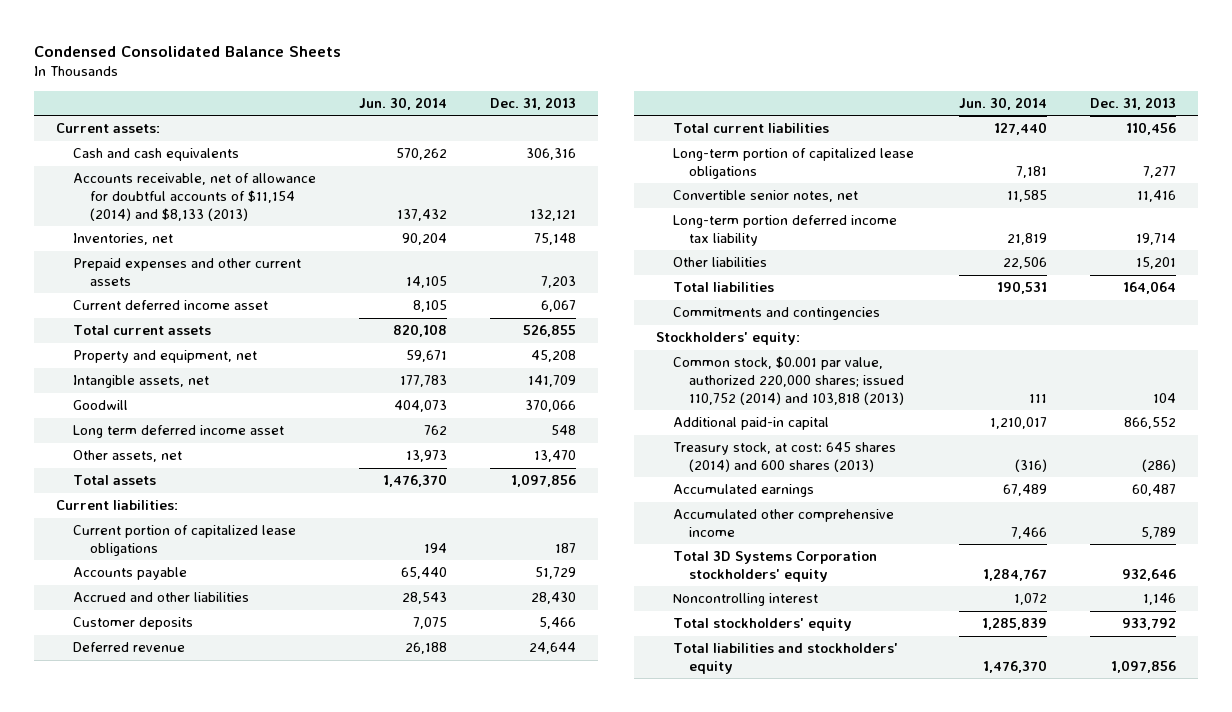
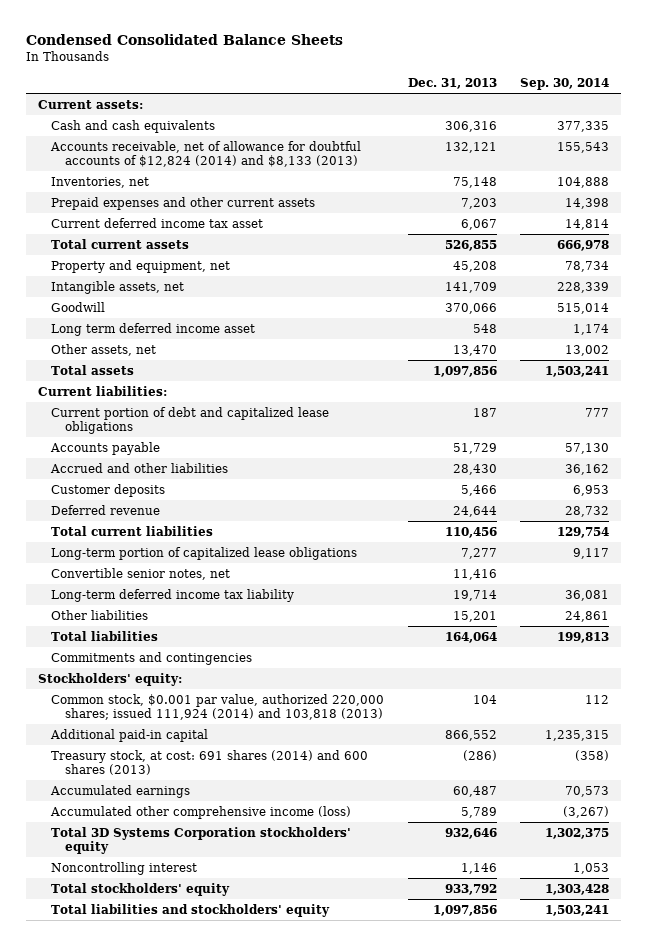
[359,97,448,111] Jun. 30, 2014 -> none
none -> [520,78,610,91] Sep. 30, 2014
[72,173,316,221] Accounts receivable, net of allowance for doubtful accounts of $11,154 (2014) and $8,133 (2013) -> [50,140,362,167] Accounts receivable, net of allowance for doubtful accounts of $12,824 (2014) and $8,133 (2013)
[72,300,268,311] Current deferred income asset -> [51,217,264,228] Current deferred income tax asset
[72,525,296,556] Current portion of capitalized lease obligations -> [51,406,330,434] Current portion of debt and capitalized lease obligations
[672,215,897,246] Long-term portion deferred income tax liability -> [51,588,295,602] Long-term deferred income tax liability
[672,356,905,405] Common stock, $0.001 par value, authorized 220,000 shares; issued 110,752 (2014) and 103,818 (2013) -> [51,693,385,720] Common stock, $0.001 par value, authorized 220,000 shares; issued 111,924 (2014) and 103,818 (2013)
[672,442,896,472] Treasury stock, at cost: 645 shares (2014) and 600 shares (2013) -> [51,749,369,775] Treasury stock, at cost: 691 shares (2014) and 600 shares (2013)
[672,509,894,537] Accumulated other comprehensive income -> [50,805,352,819] Accumulated other comprehensive income (loss)

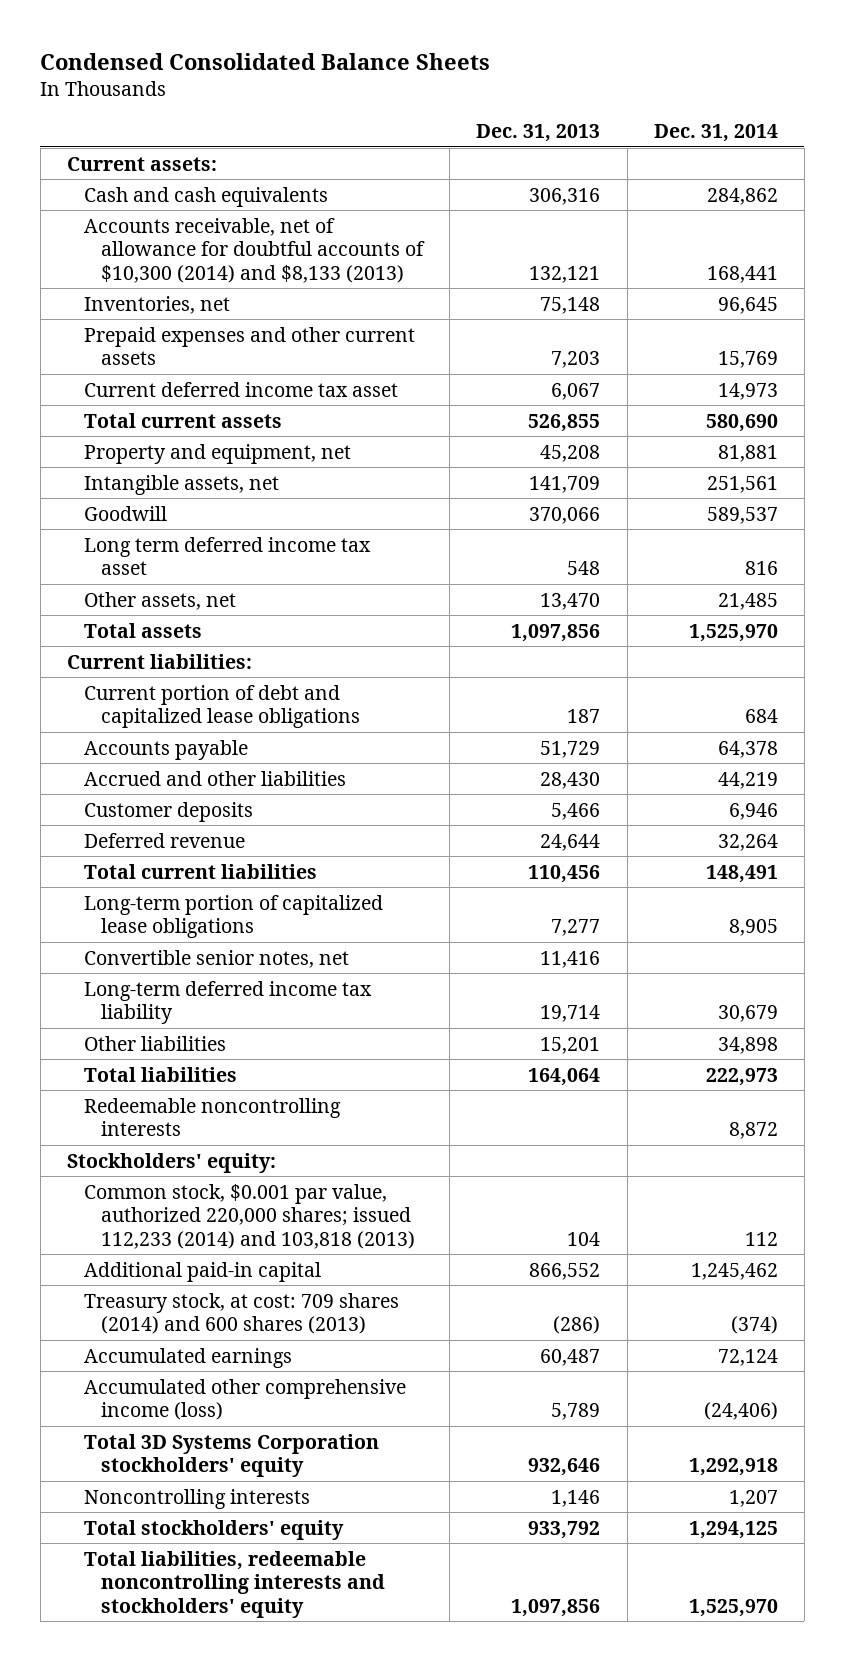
[520,78,610,91] Sep. 30, 2014 -> none
none -> [653,123,778,142] Dec. 31, 2014
[50,140,362,167] Accounts receivable, net of allowance for doubtful accounts of $12,824 (2014) and $8,133 (2013) -> [83,217,426,283] Accounts receivable, net of allowance for doubtful accounts of $10,300 (2014) and $8,133 (2013)
[51,322,256,336] Long term deferred income asset -> [83,536,371,576] Long term deferred income tax asset
[51,651,253,665] Commitments and contingencies -> none
none -> [83,1097,341,1137] Redeemable noncontrolling interests
[51,693,385,720] Common stock, $0.001 par value, authorized 220,000 shares; issued 111,924 (2014) and 103,818 (2013) -> [83,1183,416,1249] Common stock, $0.001 par value, authorized 220,000 shares; issued 112,233 (2014) and 103,818 (2013)
[51,749,369,775] Treasury stock, at cost: 691 shares (2014) and 600 shares (2013) -> [83,1292,399,1335] Treasury stock, at cost: 709 shares (2014) and 600 shares (2013)
[51,861,198,875] Noncontrolling interest -> [83,1488,310,1509] Noncontrolling interests
[51,903,331,917] Total liabilities and stockholders' equity -> [83,1550,386,1618] Total liabilities, redeemable noncontrolling interests and stockholders' equity

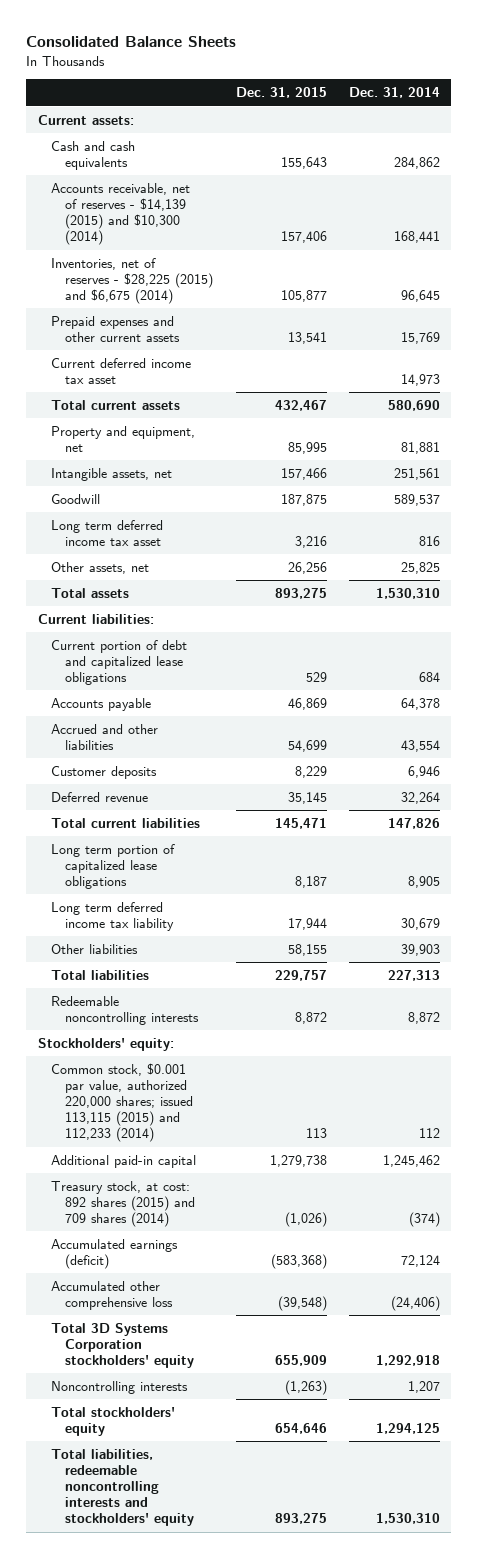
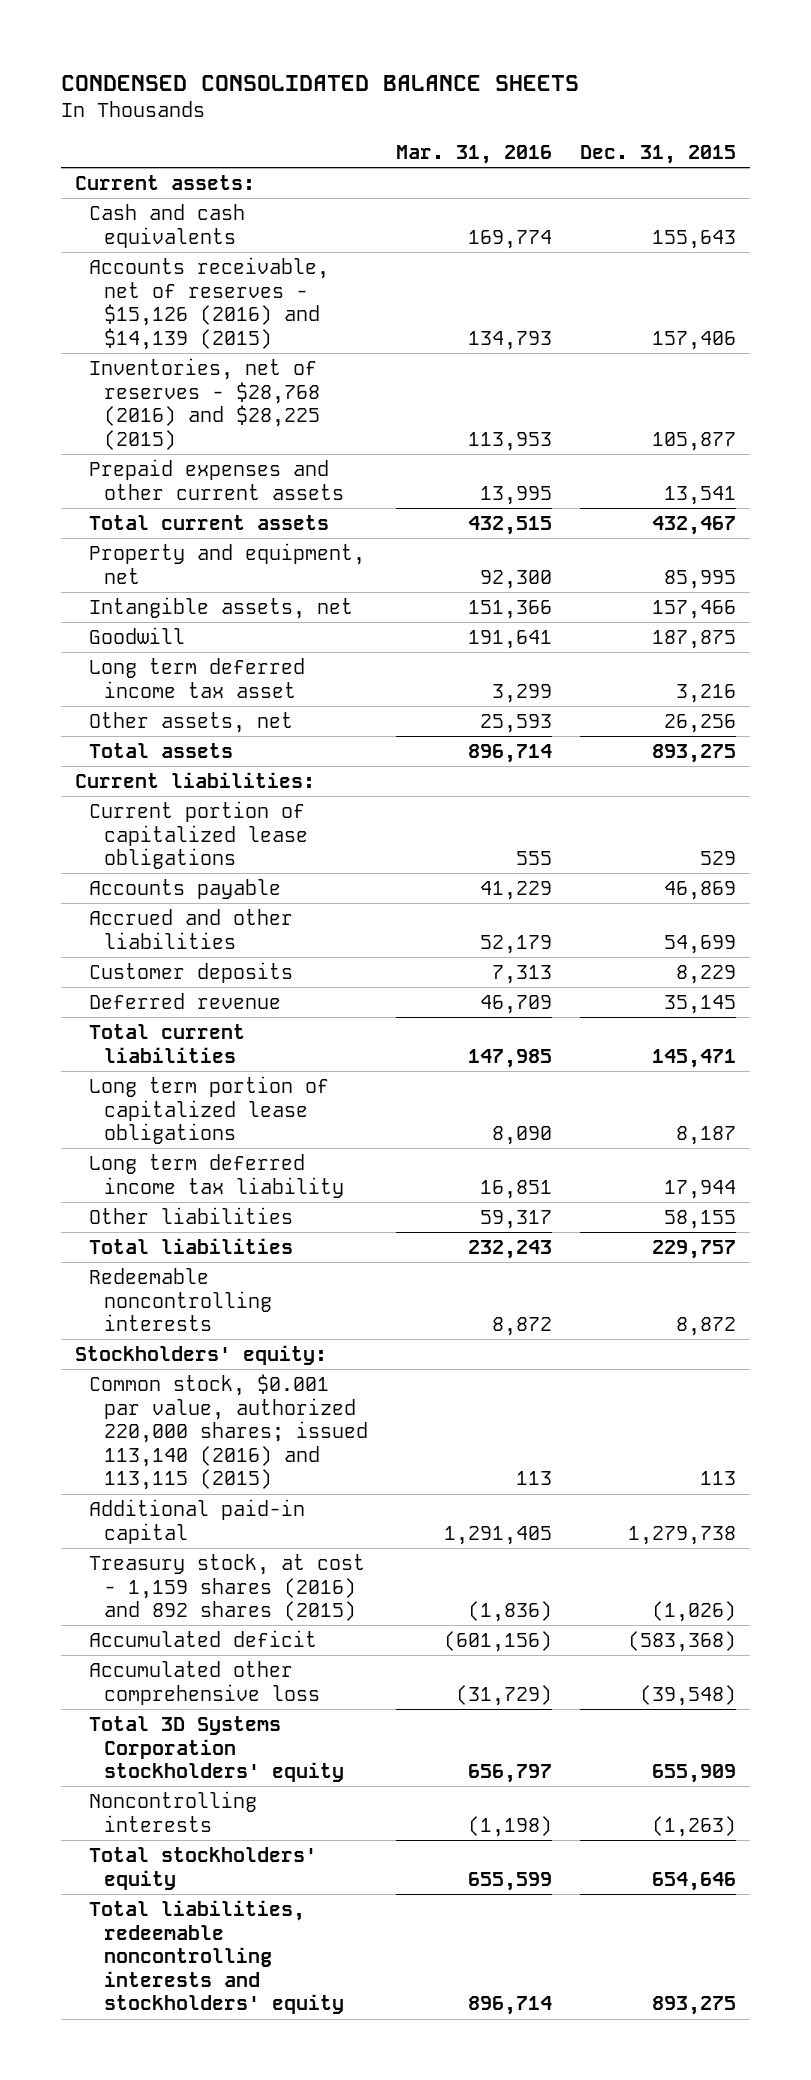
[26,36,237,48] Consolidated Balance Sheets -> [60,74,579,91] CONDENSED CONSOLIDATED BALANCE SHEETS
[348,87,440,99] Dec. 31, 2014 -> none
none -> [395,144,552,164] Mar. 31, 2016
[51,182,191,246] Accounts receivable, net of reserves - $14,139 (2015) and $10,300 (2014) -> [89,257,330,350] Accounts receivable, net of reserves - $15,126 (2016) and $14,139 (2015)
[51,257,214,305] Inventories, net of reserves - $28,225 (2015) and $6,675 (2014) -> [89,358,320,450] Inventories, net of reserves - $28,768 (2016) and $28,225 (2015)
[51,357,192,384] Current deferred income tax asset -> none
[51,639,188,686] Current portion of debt and capitalized lease obligations -> [89,801,308,870] Current portion of capitalized lease obligations
[51,1062,194,1143] Common stock, $0.001 par value, authorized 220,000 shares; issued 113,115 (2015) and 112,233 (2014) -> [89,1374,368,1491] Common stock, $0.001 par value, authorized 220,000 shares; issued 113,140 (2016) and 113,115 (2015)
[51,1180,196,1228] Treasury stock, at cost: 892 shares (2015) and 709 shares (2014) -> [89,1554,366,1622] Treasury stock, at cost - 1,159 shares (2016) and 892 shares (2015)
[51,1238,179,1269] Accumulated earnings (deficit) -> [89,1630,318,1648] Accumulated deficit

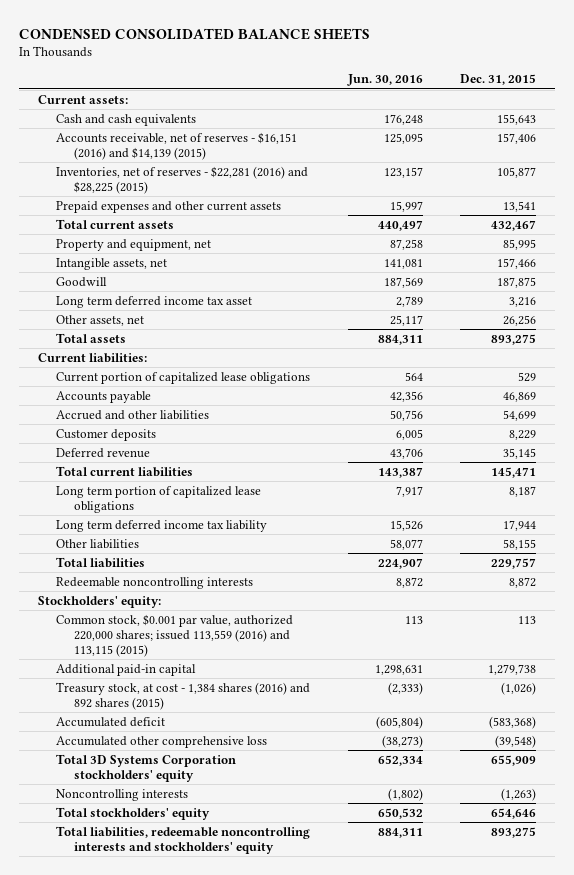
[395,144,552,164] Mar. 31, 2016 -> none
none -> [346,74,423,87] Jun. 30, 2016
[89,257,330,350] Accounts receivable, net of reserves - $15,126 (2016) and $14,139 (2015) -> [55,131,297,160] Accounts receivable, net of reserves - $16,151 (2016) and $14,139 (2015)
[89,358,320,450] Inventories, net of reserves - $28,768 (2016) and $28,225 (2015) -> [55,165,308,194] Inventories, net of reserves - $22,281 (2016) and $28,225 (2015)
[89,1374,368,1491] Common stock, $0.001 par value, authorized 220,000 shares; issued 113,140 (2016) and 113,115 (2015) -> [55,613,293,658] Common stock, $0.001 par value, authorized 220,000 shares; issued 113,559 (2016) and 113,115 (2015)
[89,1554,366,1622] Treasury stock, at cost - 1,159 shares (2016) and 892 shares (2015) -> [55,681,310,710] Treasury stock, at cost - 1,384 shares (2016) and 892 shares (2015)

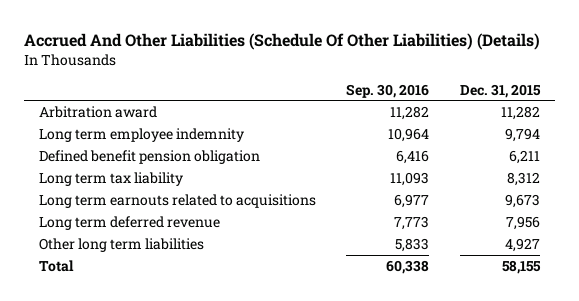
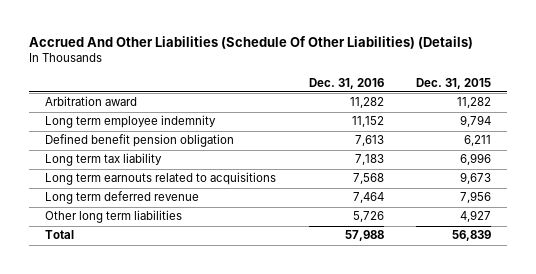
[346,83,430,98] Sep. 30, 2016 -> none
none -> [308,77,384,89] Dec. 31, 2016
[506,171,540,186] 8,312 -> [459,153,491,166] 6,996
[501,259,541,274] 58,155 -> [451,230,491,242] 56,839

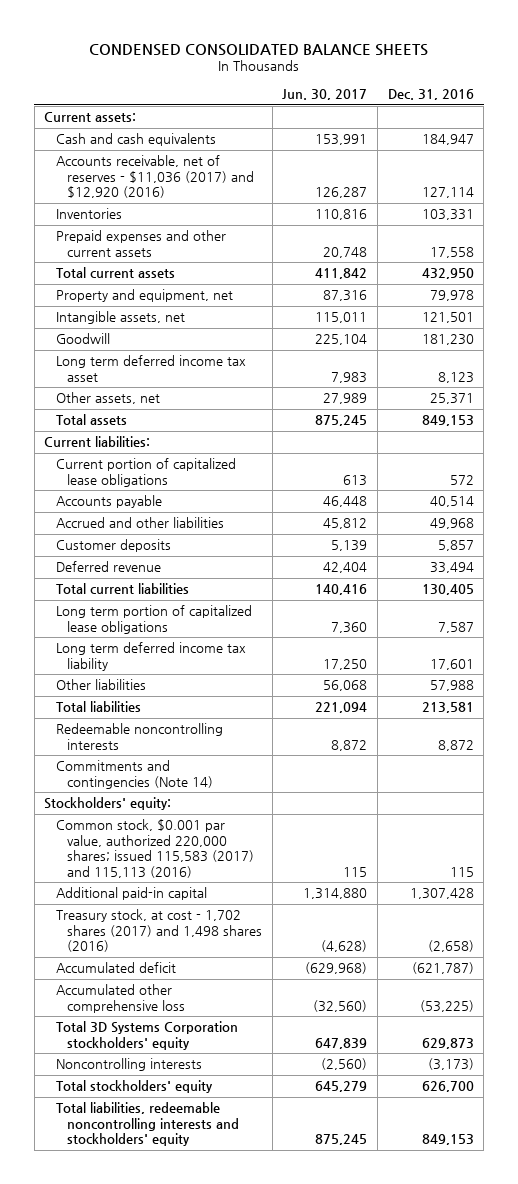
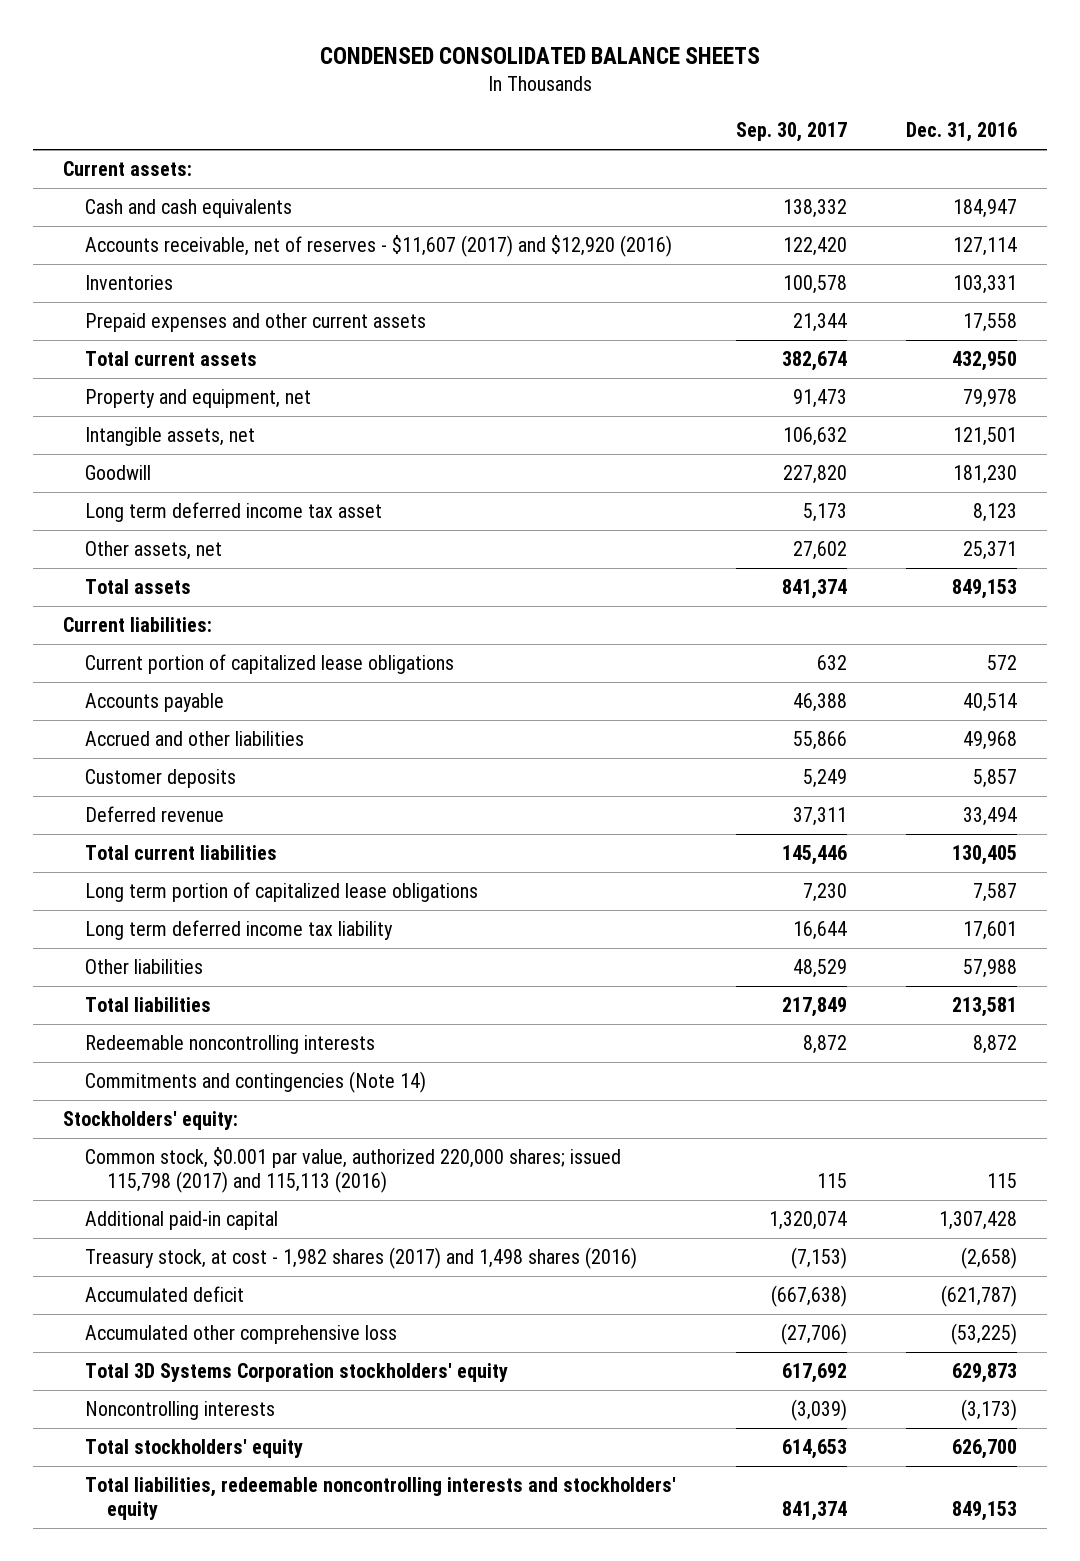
[282,89,368,101] Jun. 30, 2017 -> none
none -> [735,121,847,142] Sep. 30, 2017
[55,155,255,199] Accounts receivable, net of reserves - $11,036 (2017) and $12,920 (2016) -> [85,235,673,258] Accounts receivable, net of reserves - $11,607 (2017) and $12,920 (2016)
[55,819,255,878] Common stock, $0.001 par value, authorized 220,000 shares; issued 115,583 (2017) and 115,113 (2016) -> [85,1147,622,1193] Common stock, $0.001 par value, authorized 220,000 shares; issued 115,798 (2017) and 115,113 (2016)
[55,909,263,953] Treasury stock, at cost - 1,702 shares (2017) and 1,498 shares (2016) -> [85,1247,638,1270] Treasury stock, at cost - 1,982 shares (2017) and 1,498 shares (2016)

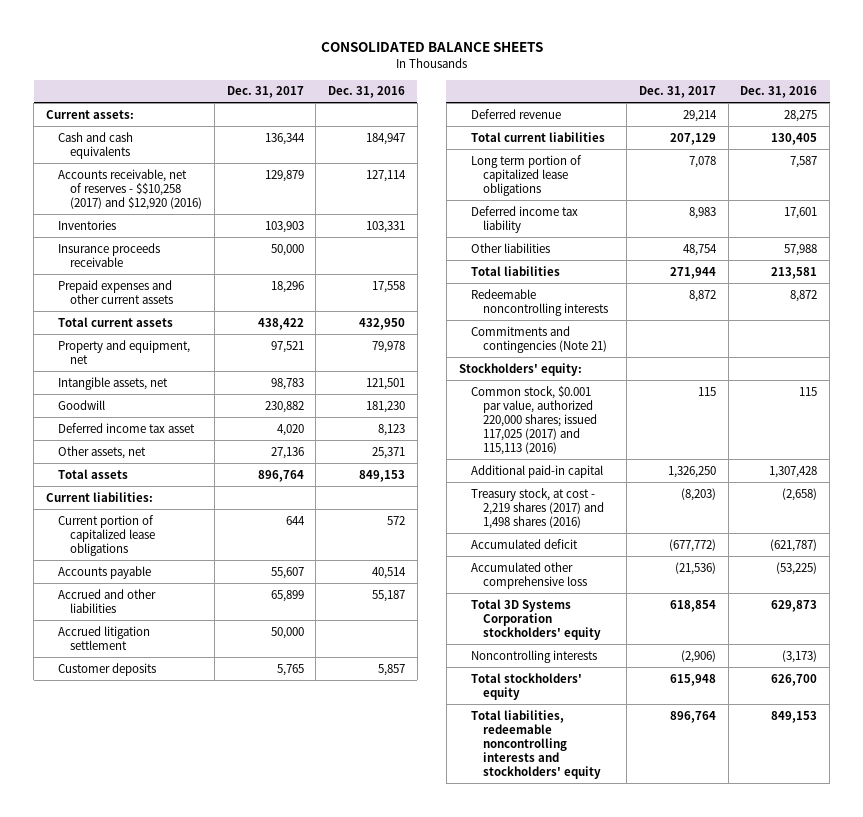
[320,47,761,65] CONDENSED CONSOLIDATED BALANCE SHEETS -> [320,42,543,53] CONSOLIDATED BALANCE SHEETS
[735,121,847,142] Sep. 30, 2017 -> none
none -> [226,86,304,99] Dec. 31, 2017
[85,235,673,258] Accounts receivable, net of reserves - $11,607 (2017) and $12,920 (2016) -> [58,168,203,210] Accounts receivable, net of reserves - $$10,258 (2017) and $12,920 (2016)
none -> [58,242,161,267] Insurance proceeds receivable
[85,502,383,523] Long term deferred income tax asset -> [58,422,196,433] Deferred income tax asset
[963,731,1018,751] 49,968 -> [371,589,405,602] 55,187
none -> [58,625,151,650] Accrued litigation settlement
[963,807,1018,827] 33,494 -> [784,109,818,122] 28,275
[85,920,394,941] Long term deferred income tax liability -> [470,205,578,233] Deferred income tax liability
[85,1071,427,1094] Commitments and contingencies (Note 14) -> [470,325,607,353] Commitments and contingencies (Note 21)
[85,1147,622,1193] Common stock, $0.001 par value, authorized 220,000 shares; issued 115,798 (2017) and 115,113 (2016) -> [470,385,597,456] Common stock, $0.001 par value, authorized 220,000 shares; issued 117,025 (2017) and 115,113 (2016)
[85,1247,638,1270] Treasury stock, at cost - 1,982 shares (2017) and 1,498 shares (2016) -> [470,487,604,529] Treasury stock, at cost - 2,219 shares (2017) and 1,498 shares (2016)

